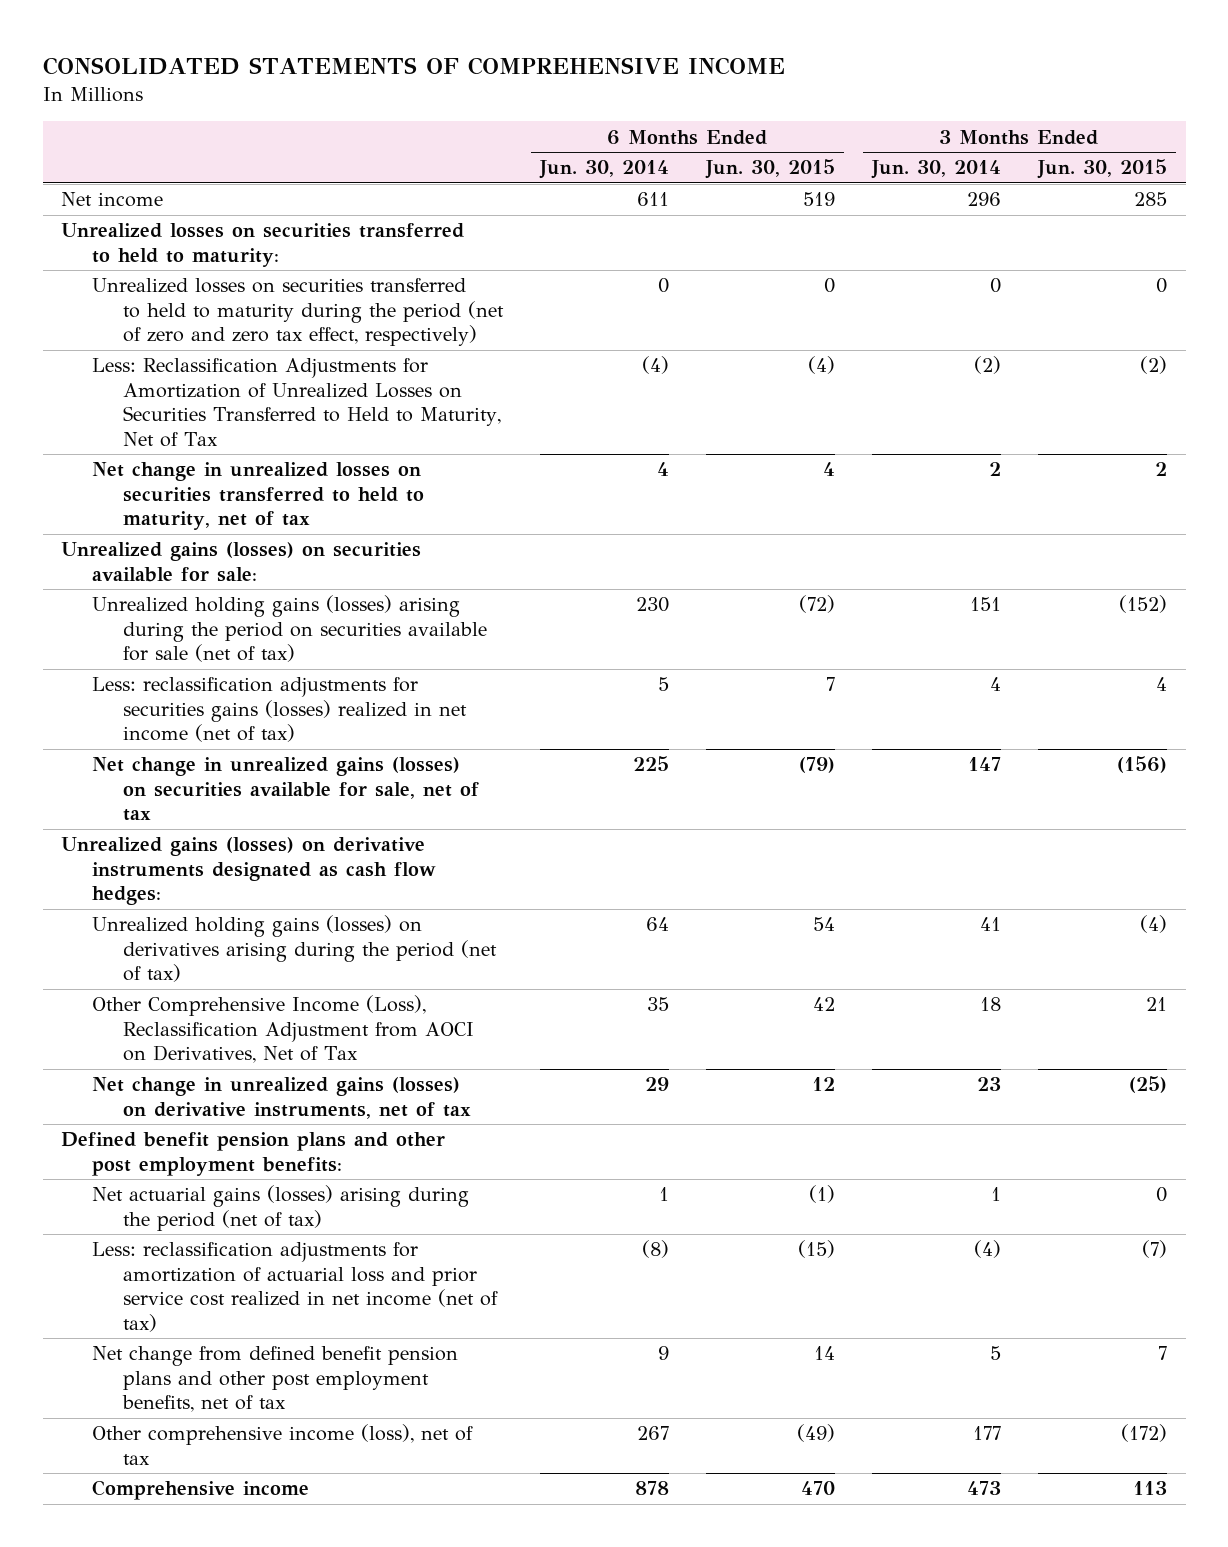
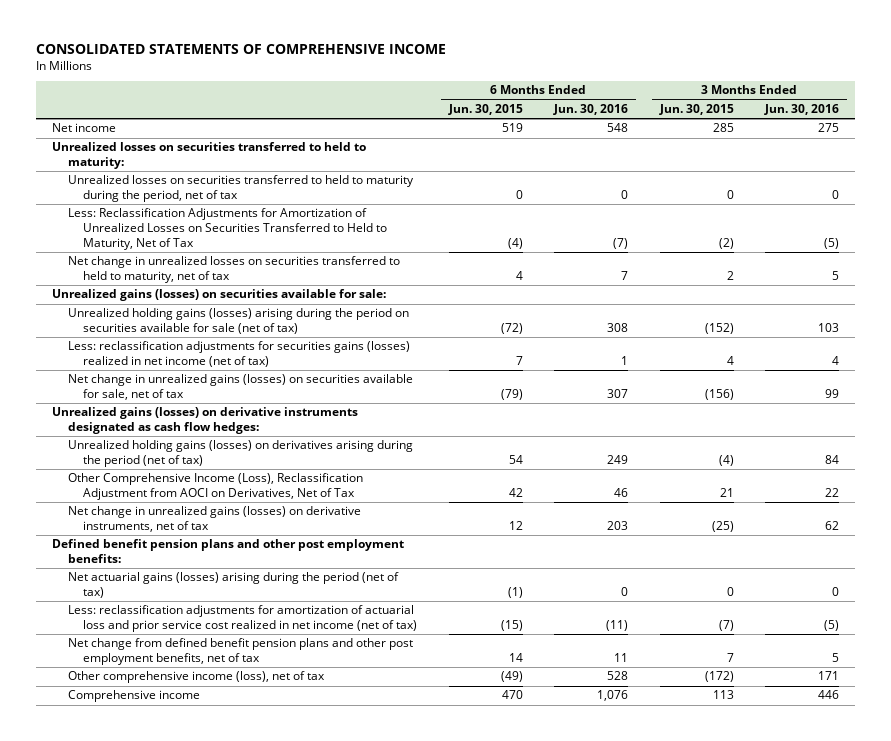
[538,160,669,180] Jun. 30, 2014 -> none
[870,160,1001,180] Jun. 30, 2014 -> none
none -> [553,104,629,116] Jun. 30, 2016
none -> [764,104,840,116] Jun. 30, 2016
[91,278,504,347] Unrealized losses on securities transferred to held to maturity during the period (net of zero and zero tax effect, respectively) -> [67,175,414,203] Unrealized losses on securities transferred to held to maturity during the period, net of tax

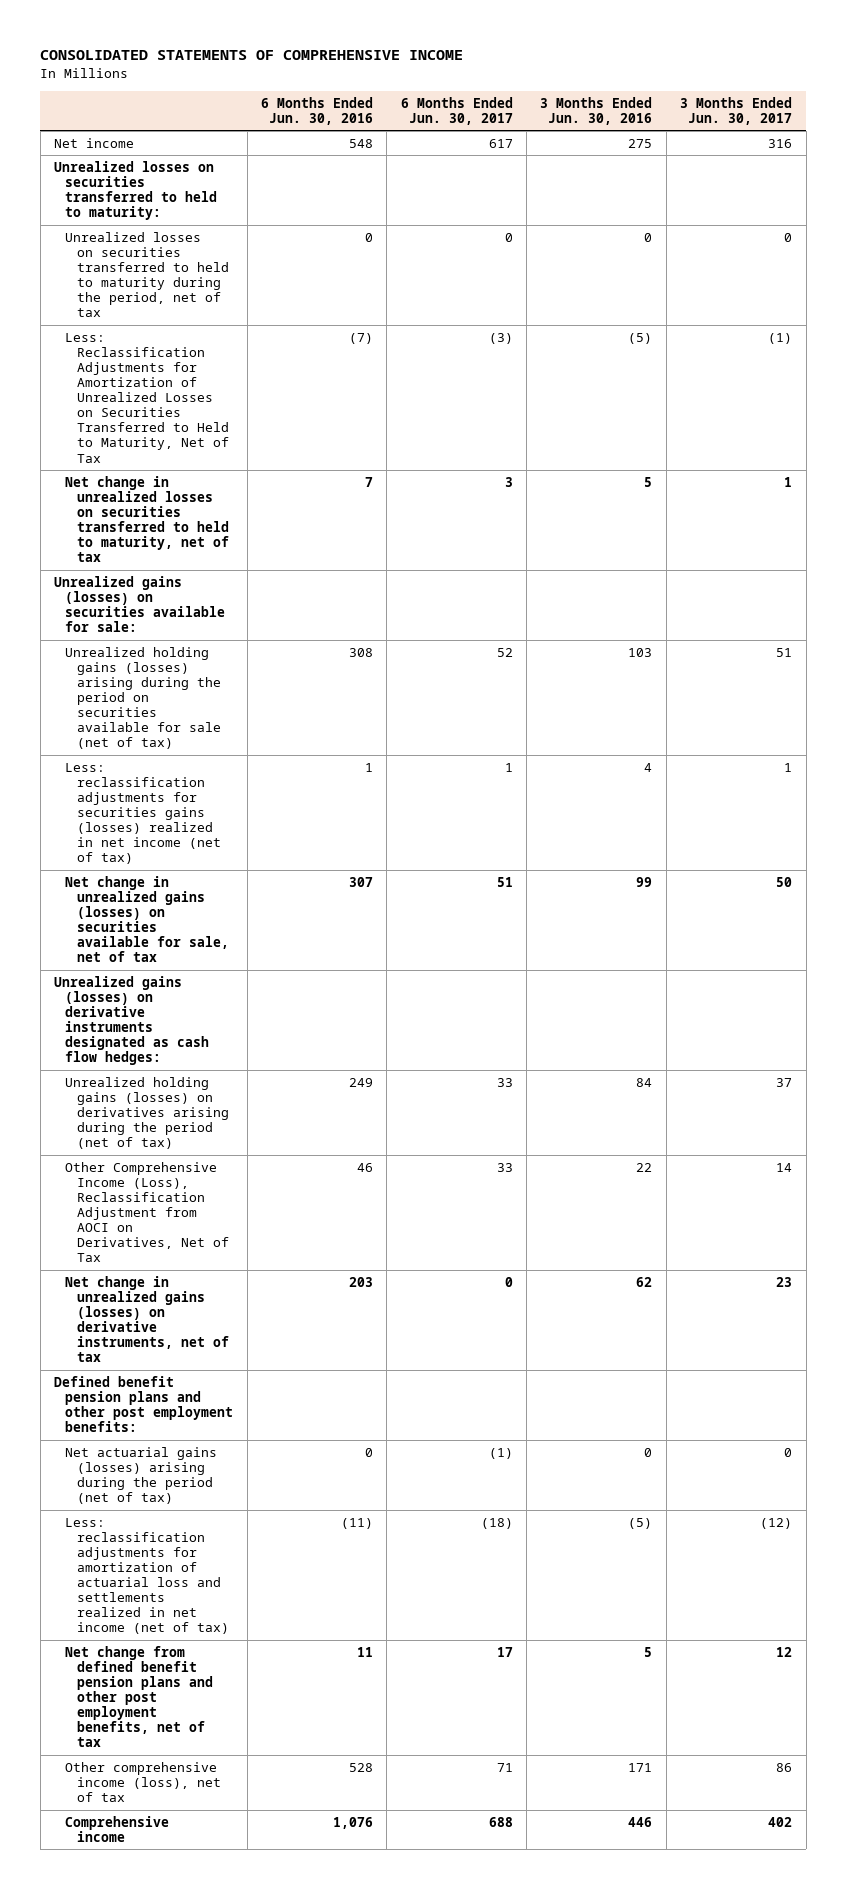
[447,104,523,116] Jun. 30, 2015 -> none
[658,104,734,116] Jun. 30, 2015 -> none
none -> [400,96,513,125] 6 Months Ended Jun. 30, 2017
none -> [680,96,793,125] 3 Months Ended Jun. 30, 2017
[67,605,418,633] Less: reclassification adjustments for amortization of actuarial loss and prior service cost realized in net income (net of tax) -> [65,1517,229,1635] Less: reclassification adjustments for amortization of actuarial loss and settlements realized in net income (net of tax)

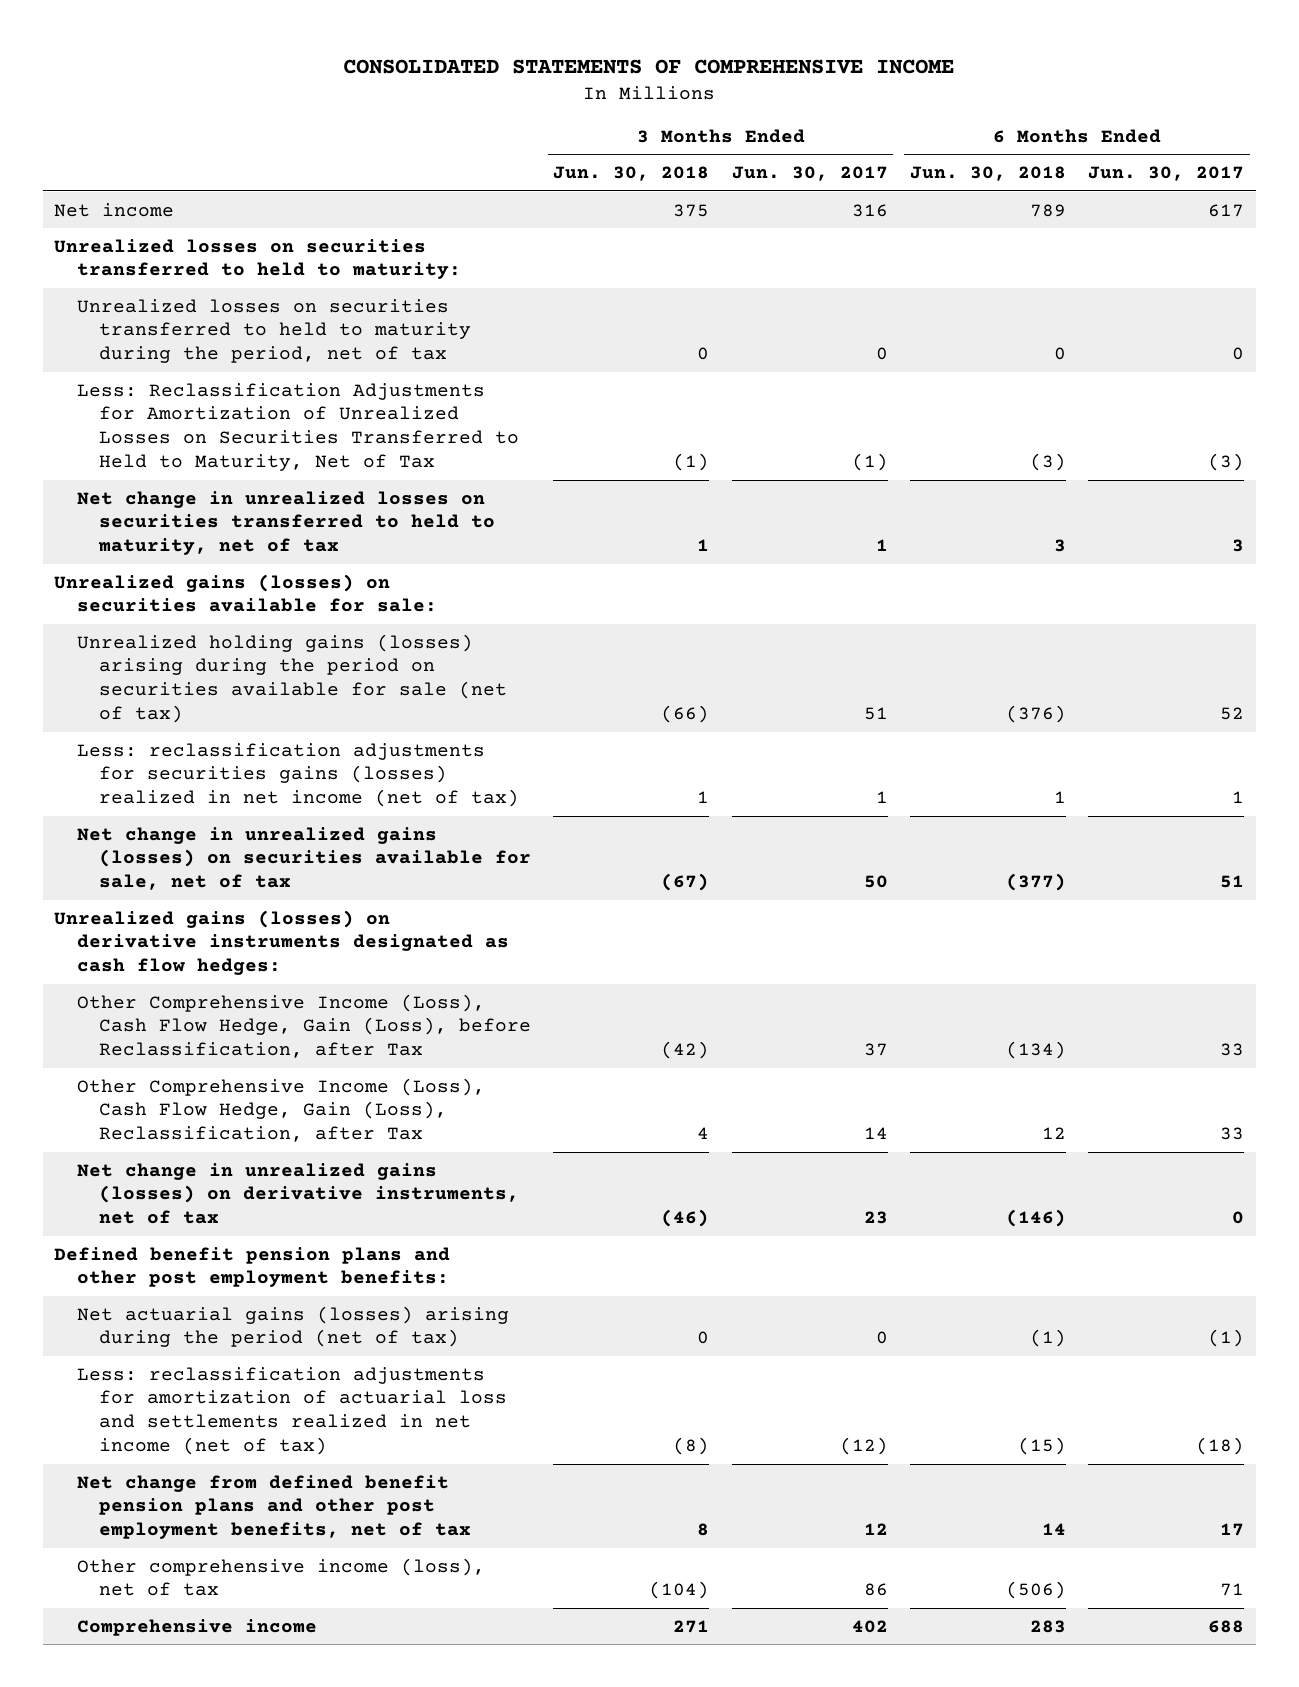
[261,96,374,125] 6 Months Ended Jun. 30, 2016 -> none
[540,96,653,125] 3 Months Ended Jun. 30, 2016 -> none
none -> [553,166,710,182] Jun. 30, 2018
none -> [910,166,1067,182] Jun. 30, 2018
[65,1076,229,1150] Unrealized holding gains (losses) on derivatives arising during the period (net of tax) -> [76,993,532,1059] Other Comprehensive Income (Loss), Cash Flow Hedge, Gain (Loss), before Reclassification, after Tax
[65,1161,229,1263] Other Comprehensive Income (Loss), Reclassification Adjustment from AOCI on Derivatives, Net of Tax -> [76,1077,485,1143] Other Comprehensive Income (Loss), Cash Flow Hedge, Gain (Loss), Reclassification, after Tax

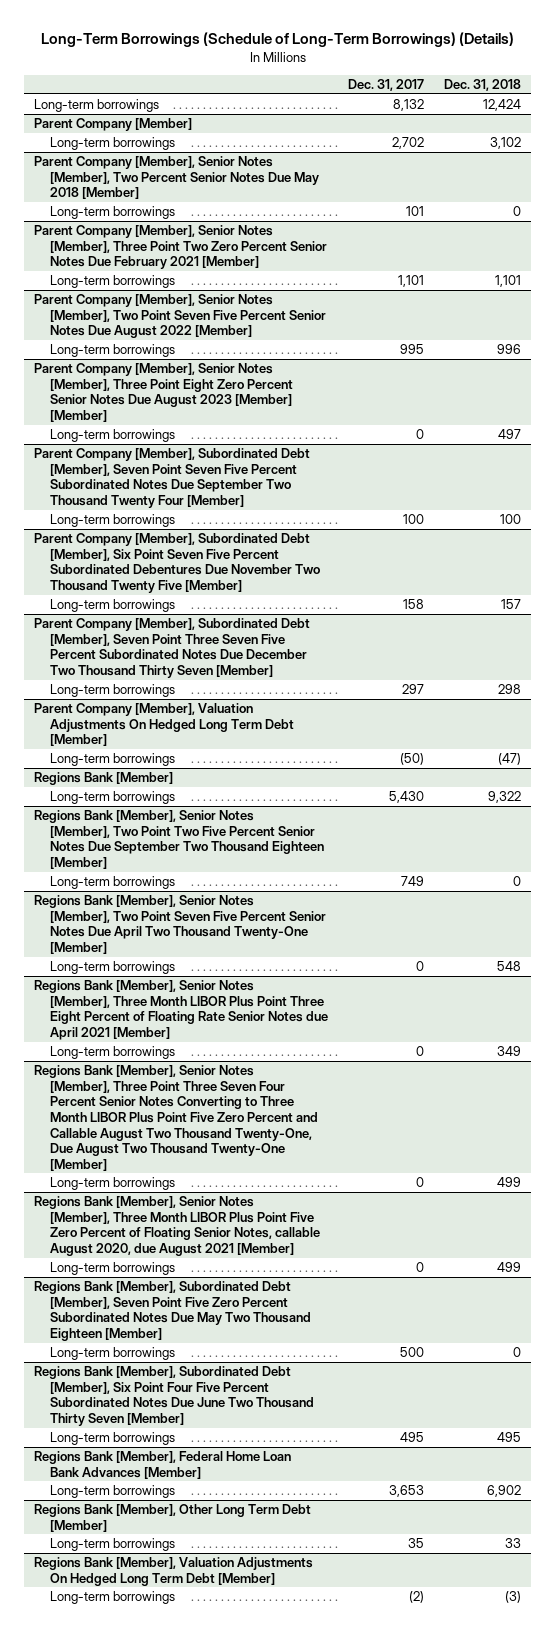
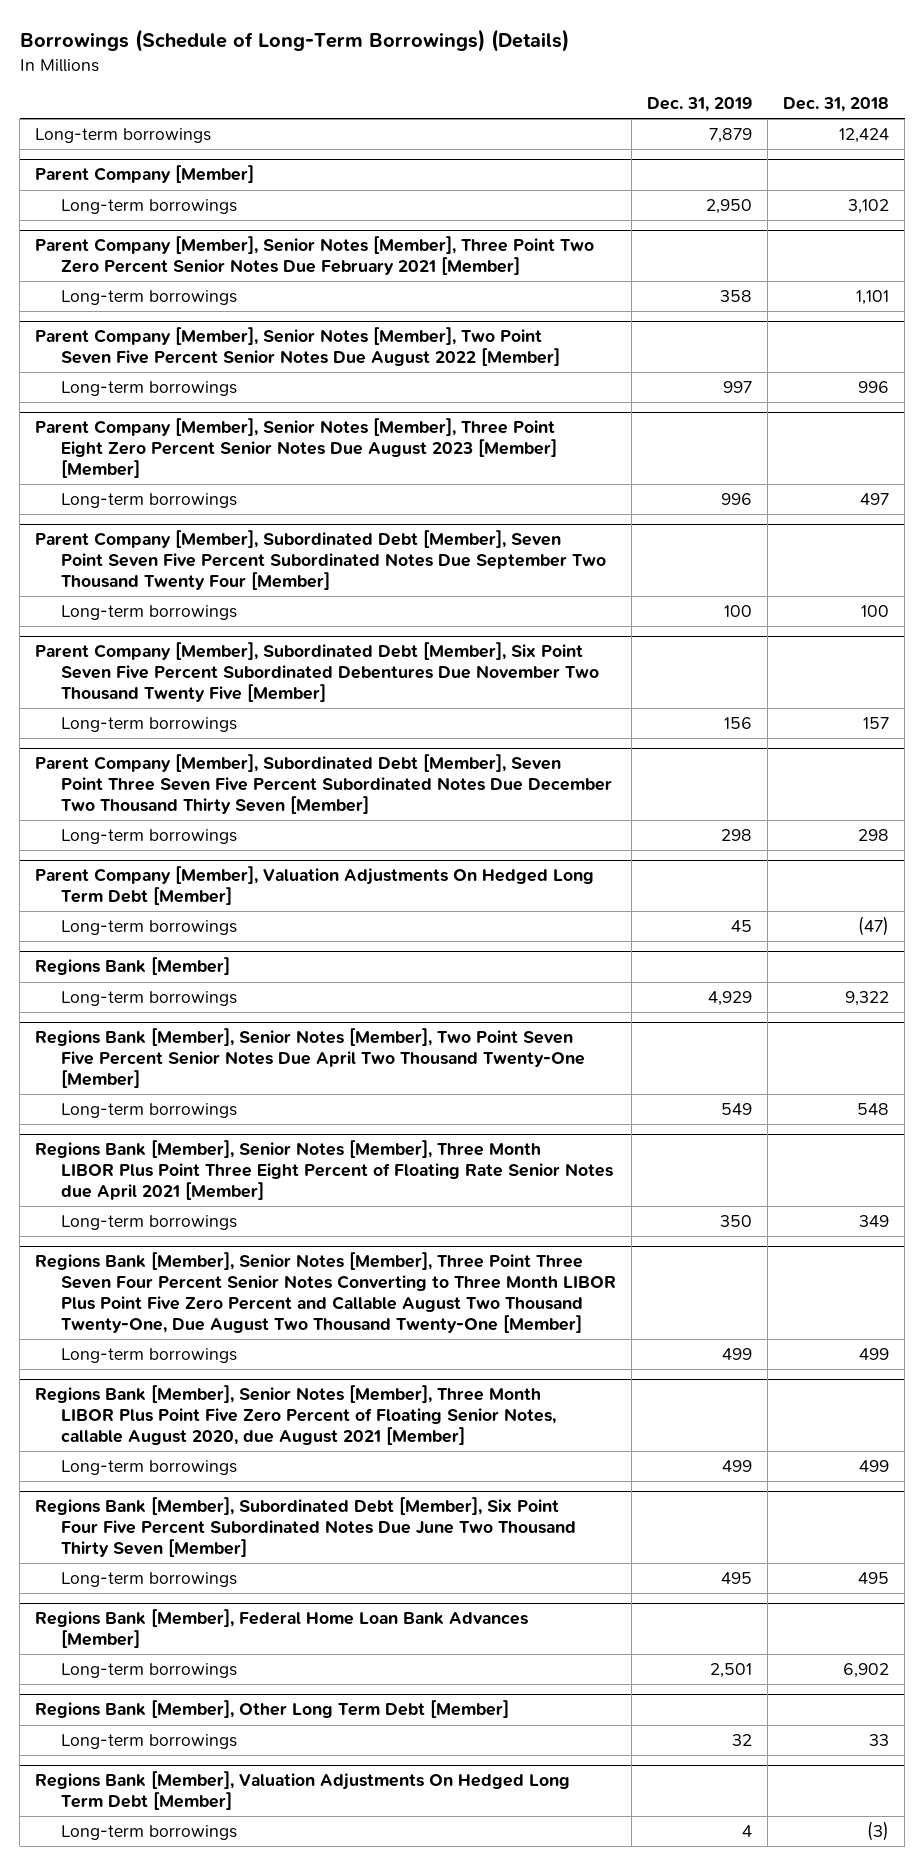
[40,32,514,48] Long-Term Borrowings (Schedule of Long-Term Borrowings) (Details) -> [19,28,569,52] Borrowings (Schedule of Long-Term Borrowings) (Details)
[348,79,425,92] Dec. 31, 2017 -> none
none -> [646,97,752,113] Dec. 31, 2019
[34,156,320,200] Parent Company [Member], Senior Notes [Member], Two Percent Senior Notes Due May 2018 [Member] -> none
[50,206,176,220] Long-term borrowings -> none
[34,810,325,869] Regions Bank [Member], Senior Notes [Member], Two Point Two Five Percent Senior Notes Due September Two Thousand Eighteen [Member] -> none
[50,876,176,890] Long-term borrowings -> none
[34,1281,312,1341] Regions Bank [Member], Subordinated Debt [Member], Seven Point Five Zero Percent Subordinated Notes Due May Two Thousand Eighteen [Member] -> none
[50,1347,176,1361] Long-term borrowings -> none

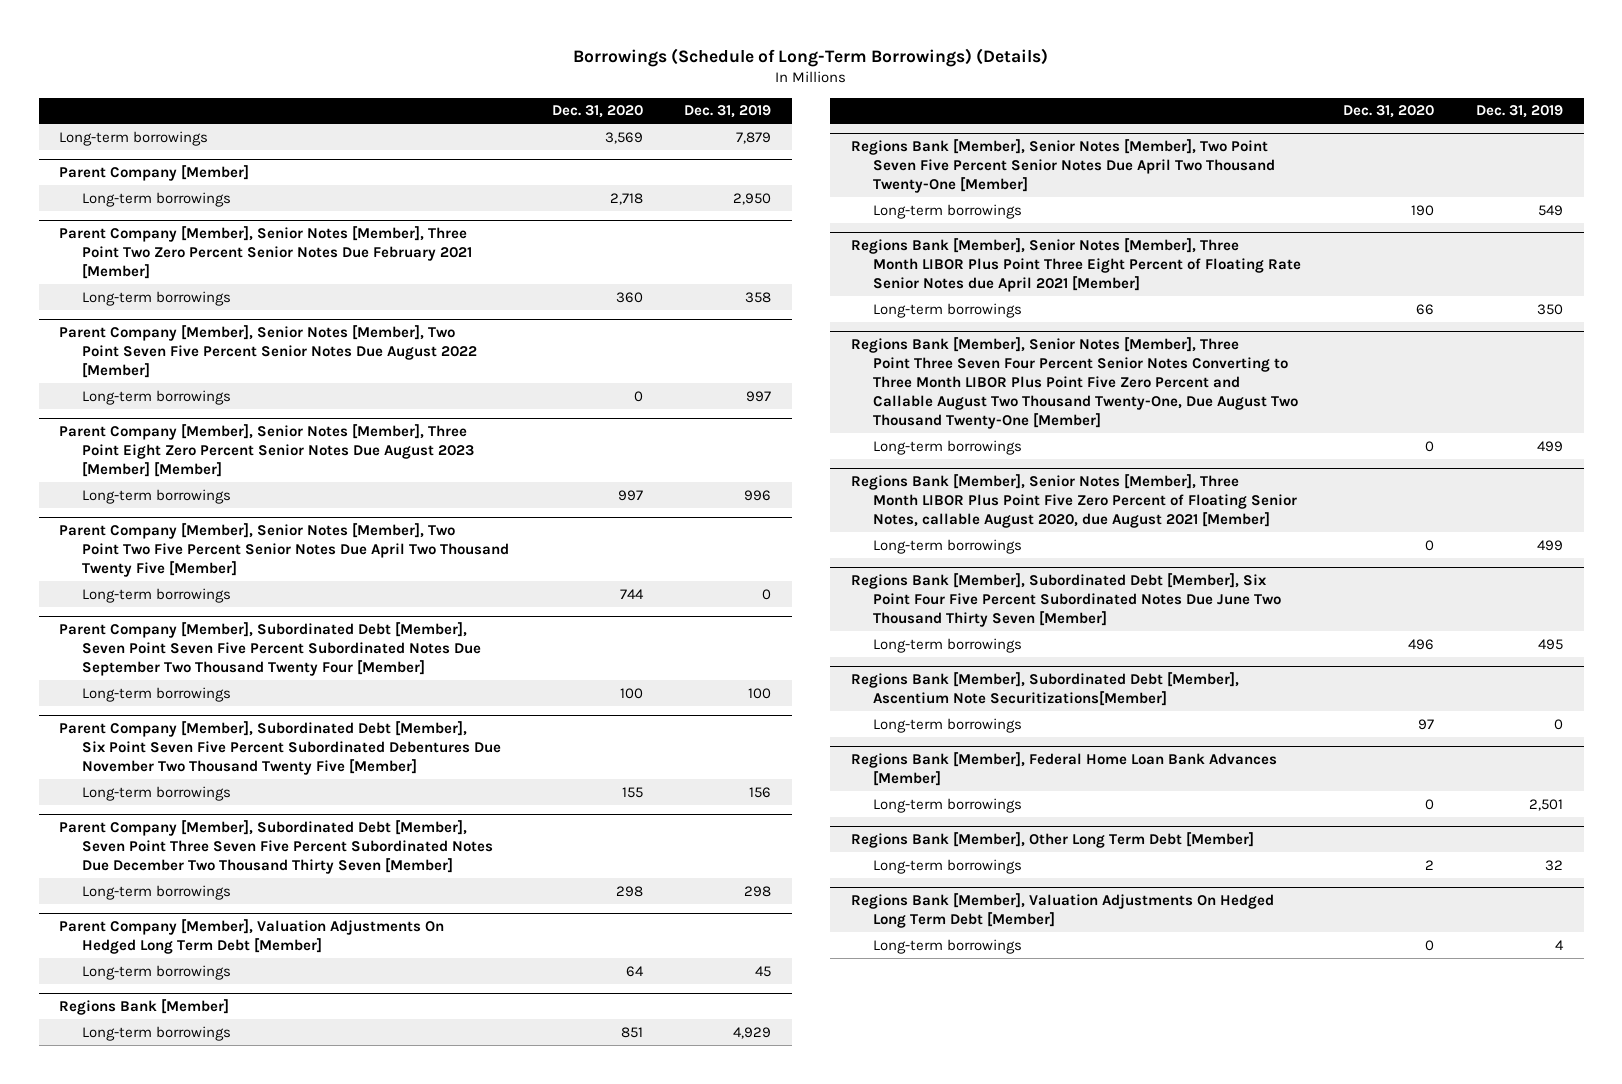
[782,97,889,113] Dec. 31, 2018 -> none
none -> [551,105,643,119] Dec. 31, 2020
none -> [59,523,509,578] Parent Company [Member], Senior Notes [Member], Two Point Two Five Percent Senior Notes Due April Two Thousand Twenty Five [Member]
none -> [81,587,231,603] Long-term borrowings
none -> [851,672,1240,707] Regions Bank [Member], Subordinated Debt [Member], Ascentium Note Securitizations[Member]
none -> [873,717,1023,733] Long-term borrowings

